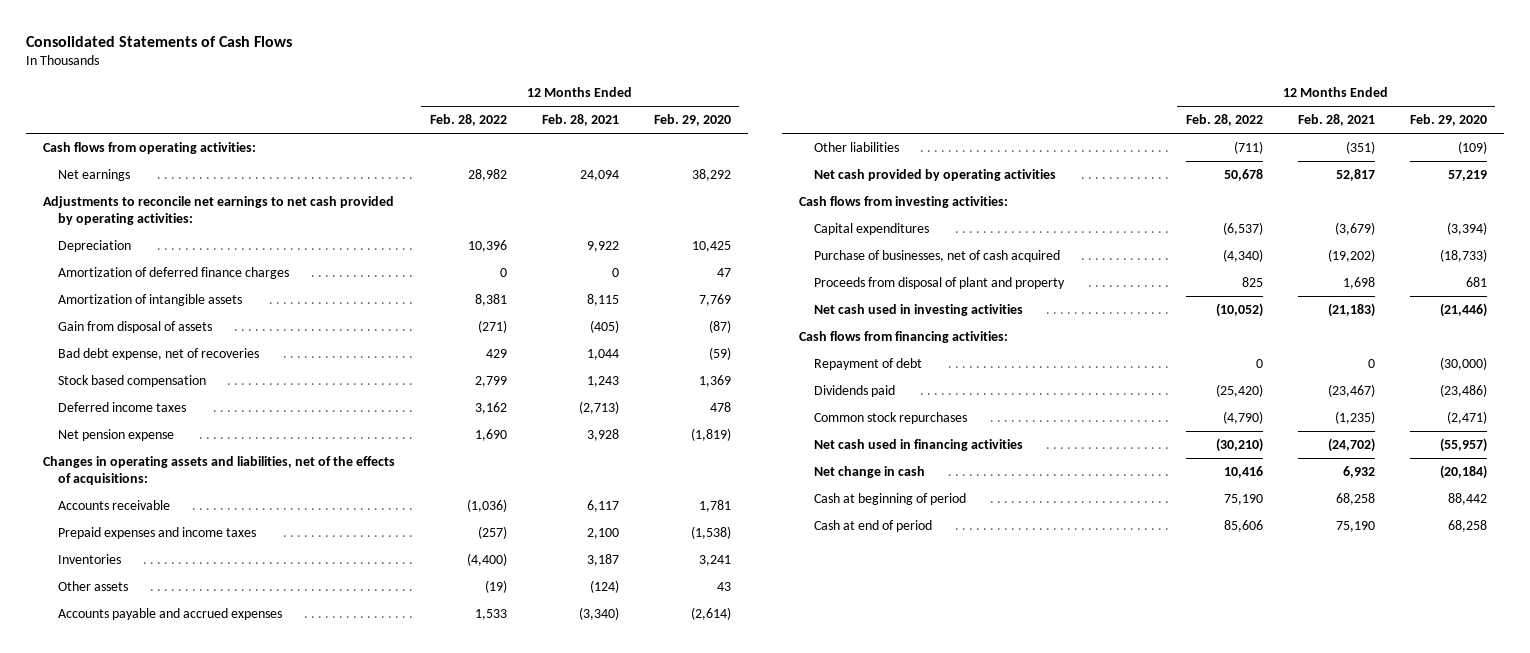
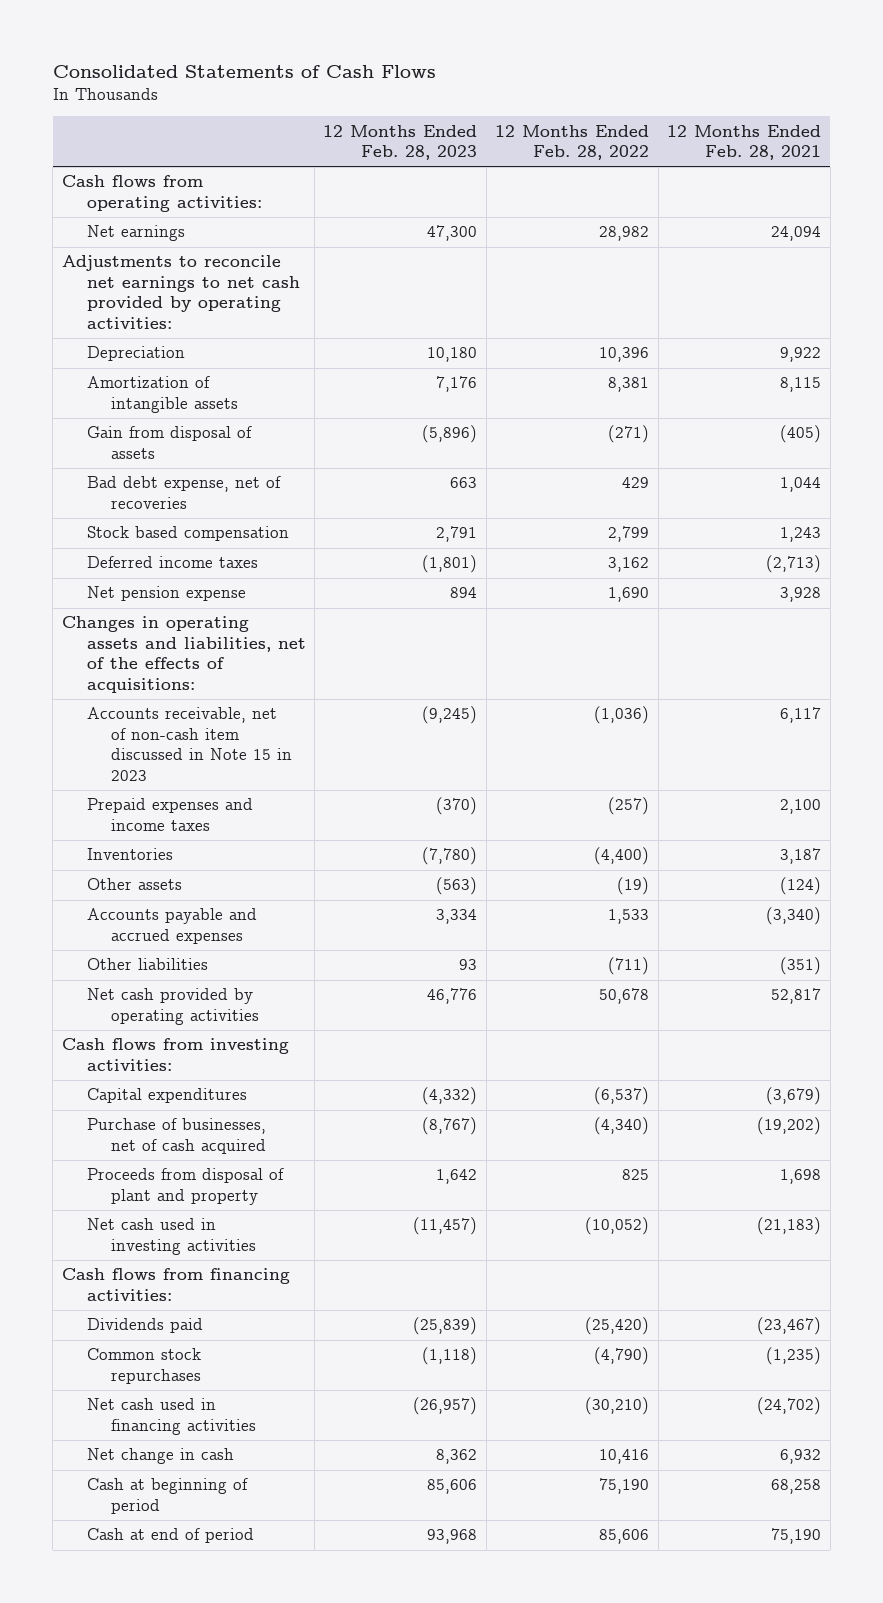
[653,114,731,127] Feb. 29, 2020 -> none
none -> [323,124,478,161] 12 Months Ended Feb. 28, 2023
[57,266,289,279] Amortization of deferred finance charges -> none
[57,499,170,510] Accounts receivable -> [86,707,293,781] Accounts receivable, net of non-cash item discussed in Note 15 in 2023
[813,357,922,370] Repayment of debt -> none

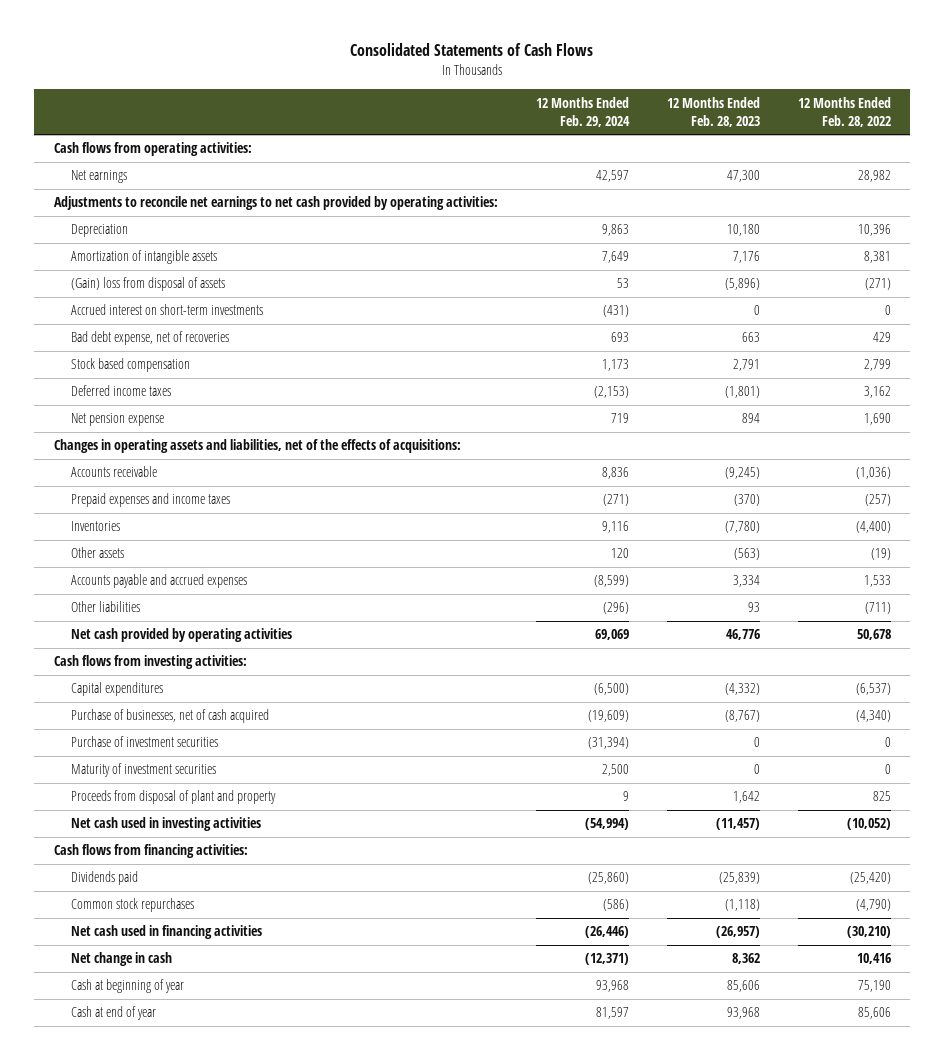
[667,124,822,161] 12 Months Ended Feb. 28, 2021 -> none
none -> [535,96,630,127] 12 Months Ended Feb. 29, 2024
[86,426,252,459] Gain from disposal of assets -> [70,277,225,292] (Gain) loss from disposal of assets
none -> [70,304,263,316] Accrued interest on short-term investments
[86,707,293,781] Accounts receivable, net of non-cash item discussed in Note 15 in 2023 -> [70,466,157,478] Accounts receivable
none -> [70,736,218,748] Purchase of investment securities
none -> [70,763,216,778] Maturity of investment securities
[86,1478,248,1514] Cash at beginning of period -> [70,979,184,994] Cash at beginning of year
[86,1528,254,1544] Cash at end of period -> [70,1006,156,1021] Cash at end of year

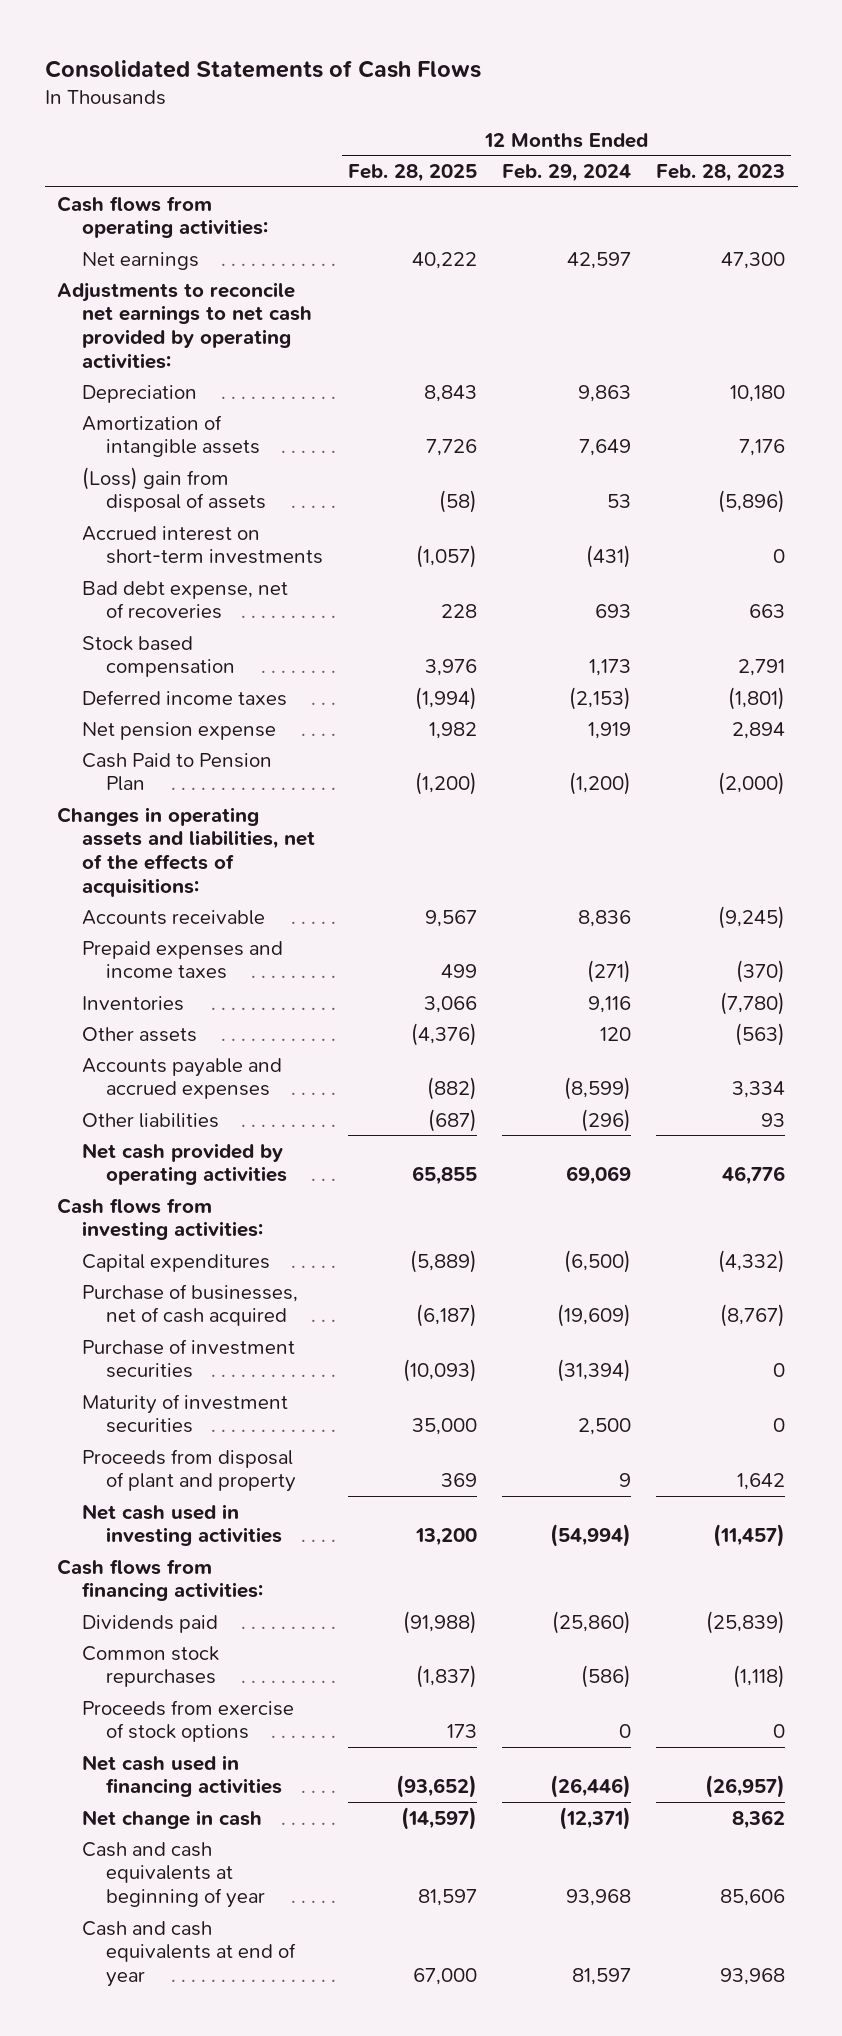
[798,96,892,127] 12 Months Ended Feb. 28, 2022 -> none
none -> [348,164,478,183] Feb. 28, 2025
[70,277,225,292] (Gain) loss from disposal of assets -> [81,466,267,513] (Loss) gain from disposal of assets
[610,413,629,424] 719 -> [588,721,632,739] 1,919
[742,413,761,424] 894 -> [732,721,786,739] 2,894
none -> [81,752,272,792] Cash Paid to Pension Plan
none -> [81,1699,294,1743] Proceeds from exercise of stock options
[70,979,184,994] Cash at beginning of year -> [81,1841,266,1908] Cash and cash equivalents at beginning of year
[70,1006,156,1021] Cash at end of year -> [81,1920,297,1987] Cash and cash equivalents at end of year

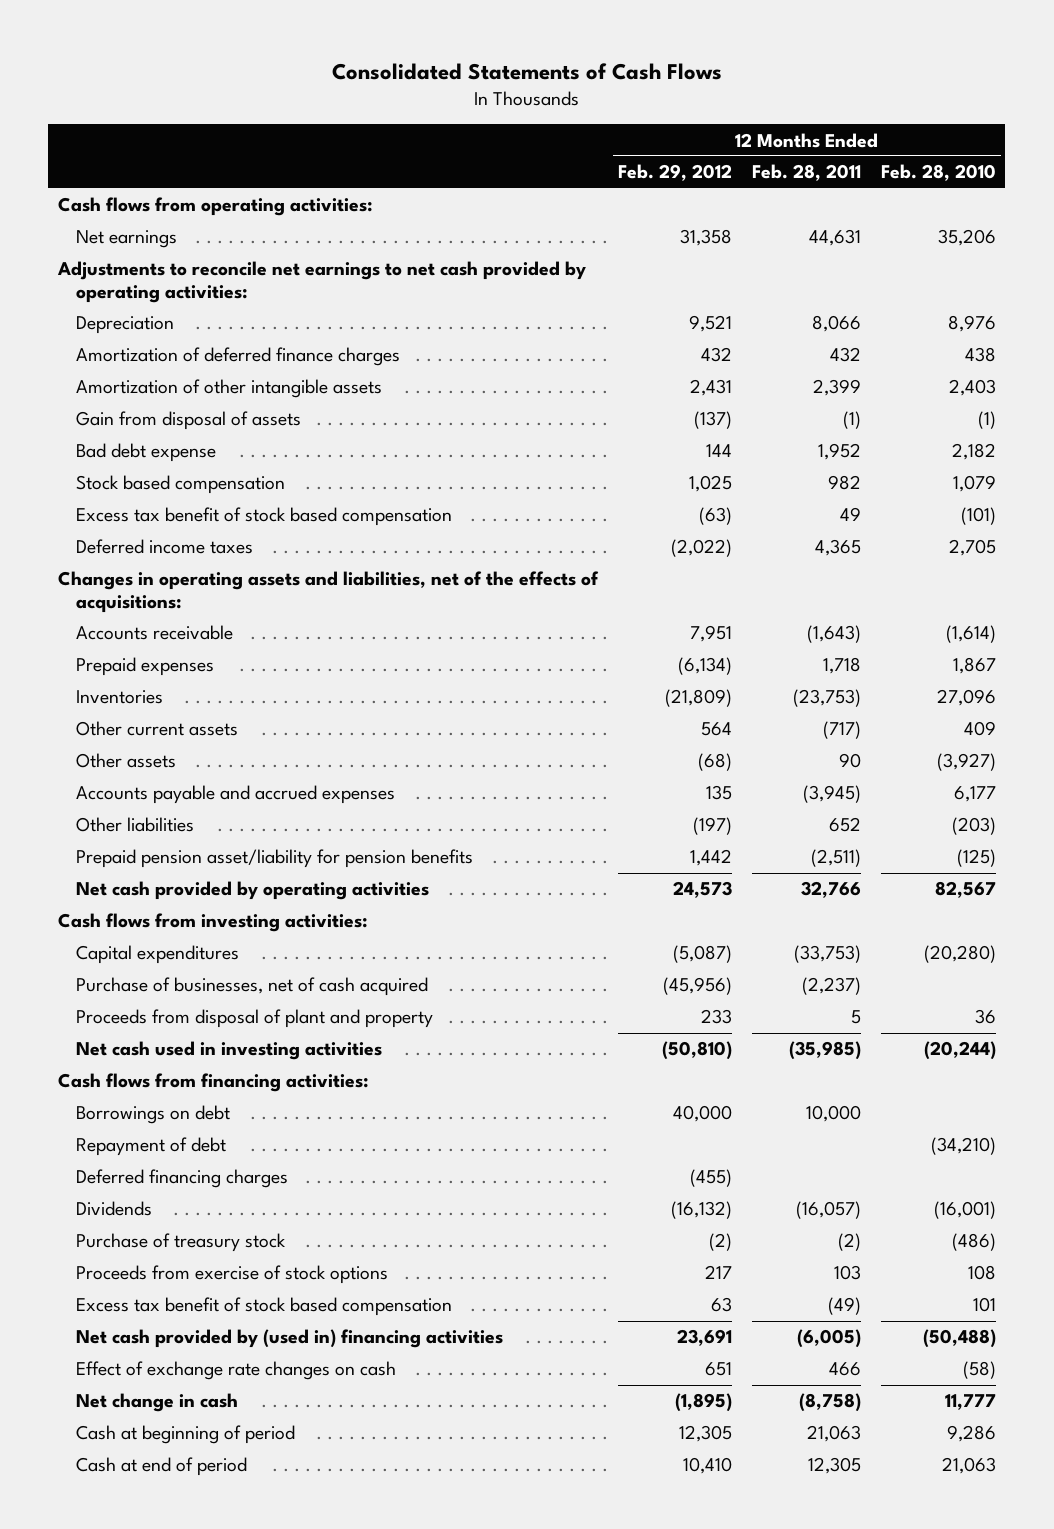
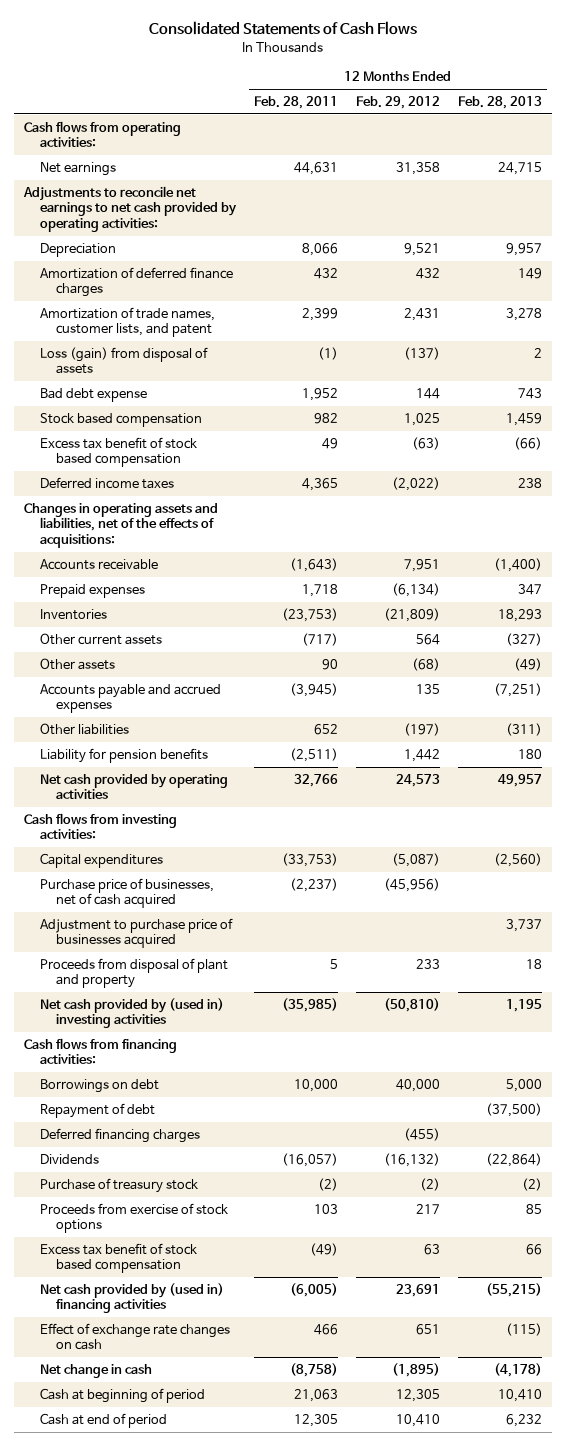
[880,164,996,182] Feb. 28, 2010 -> none
none -> [458,96,543,110] Feb. 28, 2013
[75,379,382,399] Amortization of other intangible assets -> [39,306,215,338] Amortization of trade names, customer lists, and patent
[75,411,301,431] Gain from disposal of assets -> [39,346,208,375] Loss (gain) from disposal of assets
[75,849,473,869] Prepaid pension asset/liability for pension benefits -> [39,747,208,763] Liability for pension benefits
[75,977,428,997] Purchase of businesses, net of cash acquired -> [39,877,214,909] Purchase price of businesses, net of cash acquired
none -> [39,917,233,949] Adjustment to purchase price of businesses acquired
[75,1041,382,1061] Net cash used in investing activities -> [39,997,224,1029] Net cash provided by (used in) investing activities

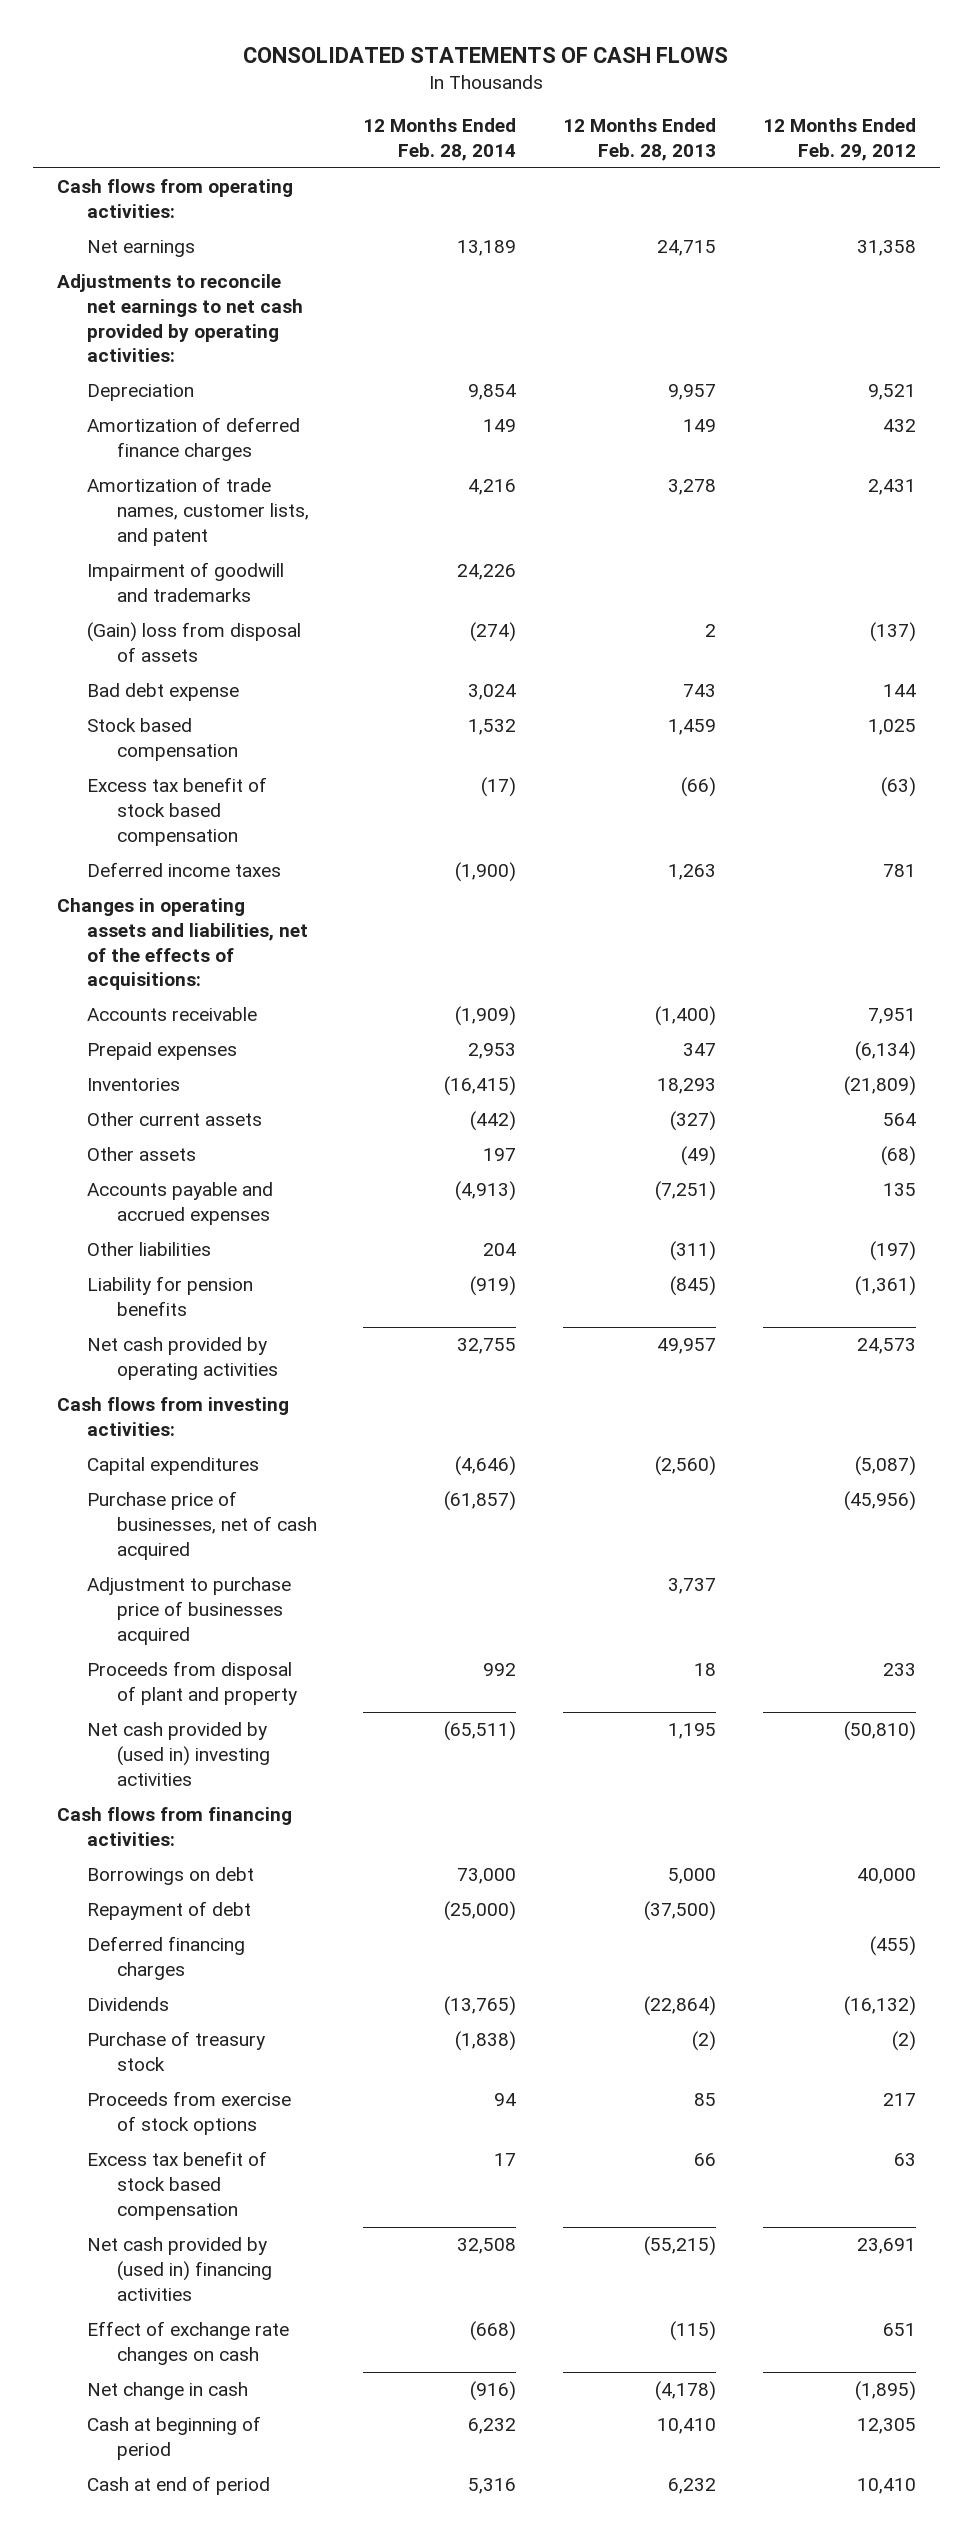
[149,21,418,36] Consolidated Statements of Cash Flows -> [243,46,729,63] CONSOLIDATED STATEMENTS OF CASH FLOWS
[253,96,338,110] Feb. 28, 2011 -> none
none -> [363,118,517,161] 12 Months Ended Feb. 28, 2014
none -> [86,562,284,603] Impairment of goodwill and trademarks
[39,346,208,375] Loss (gain) from disposal of assets -> [86,622,301,663] (Gain) loss from disposal of assets
[392,476,441,491] (2,022) -> [883,864,917,878] 781
[518,477,543,488] 238 -> [668,864,717,881] 1,263
[404,748,441,762] 1,442 -> [855,1276,917,1297] (1,361)
[518,748,543,759] 180 -> [670,1276,717,1297] (845)

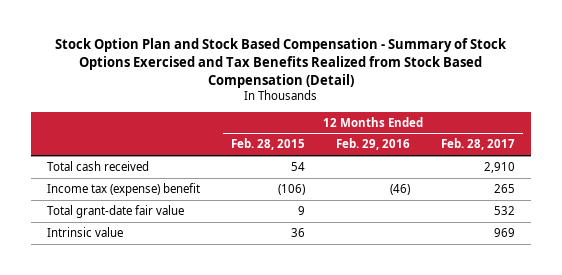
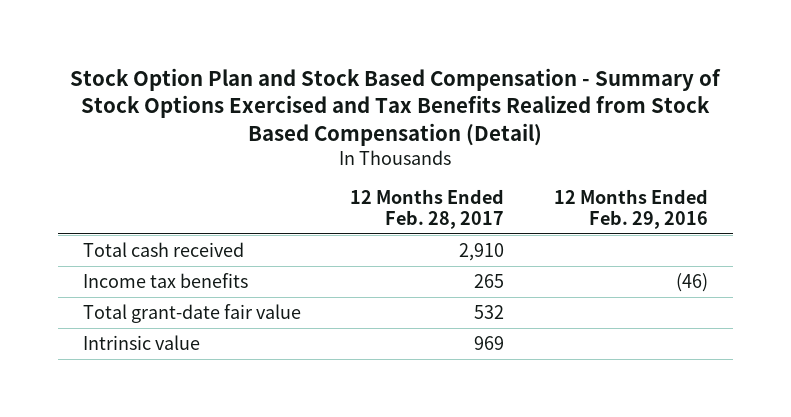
[231,138,306,151] Feb. 28, 2015 -> none
[46,182,200,196] Income tax (expense) benefit -> [82,272,248,288] Income tax benefits

